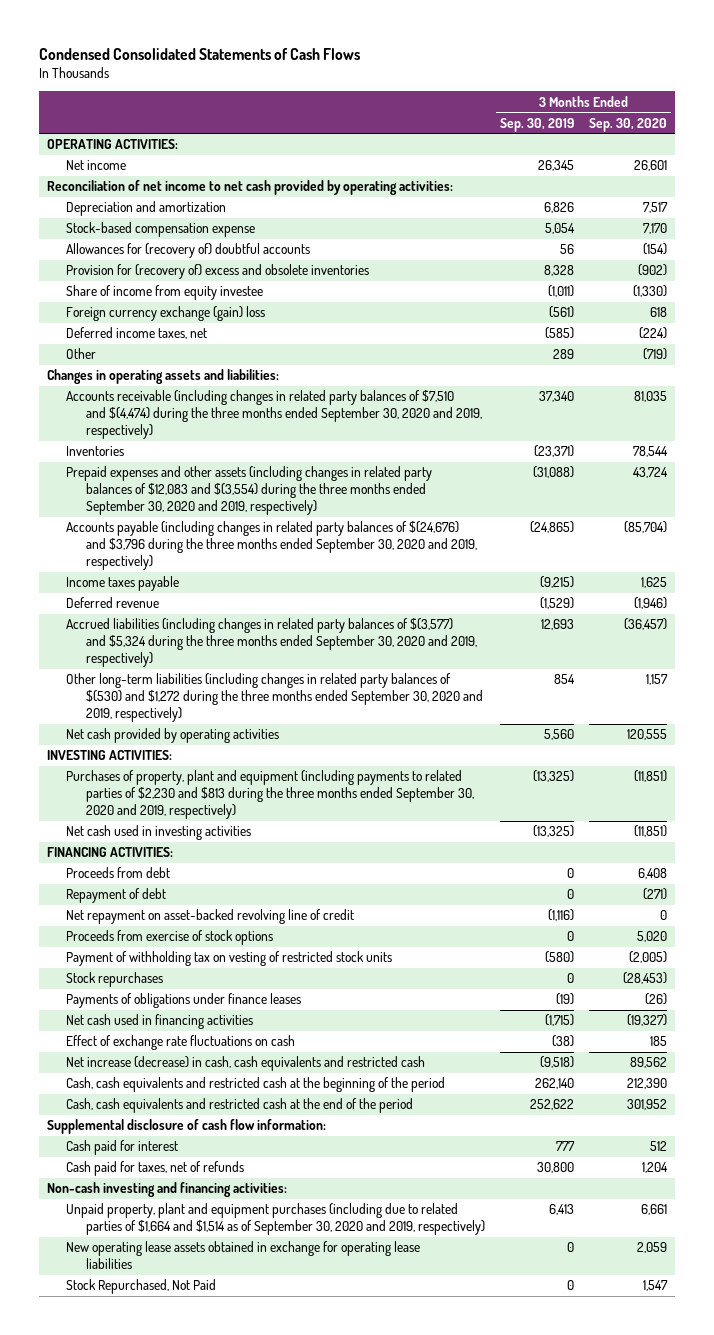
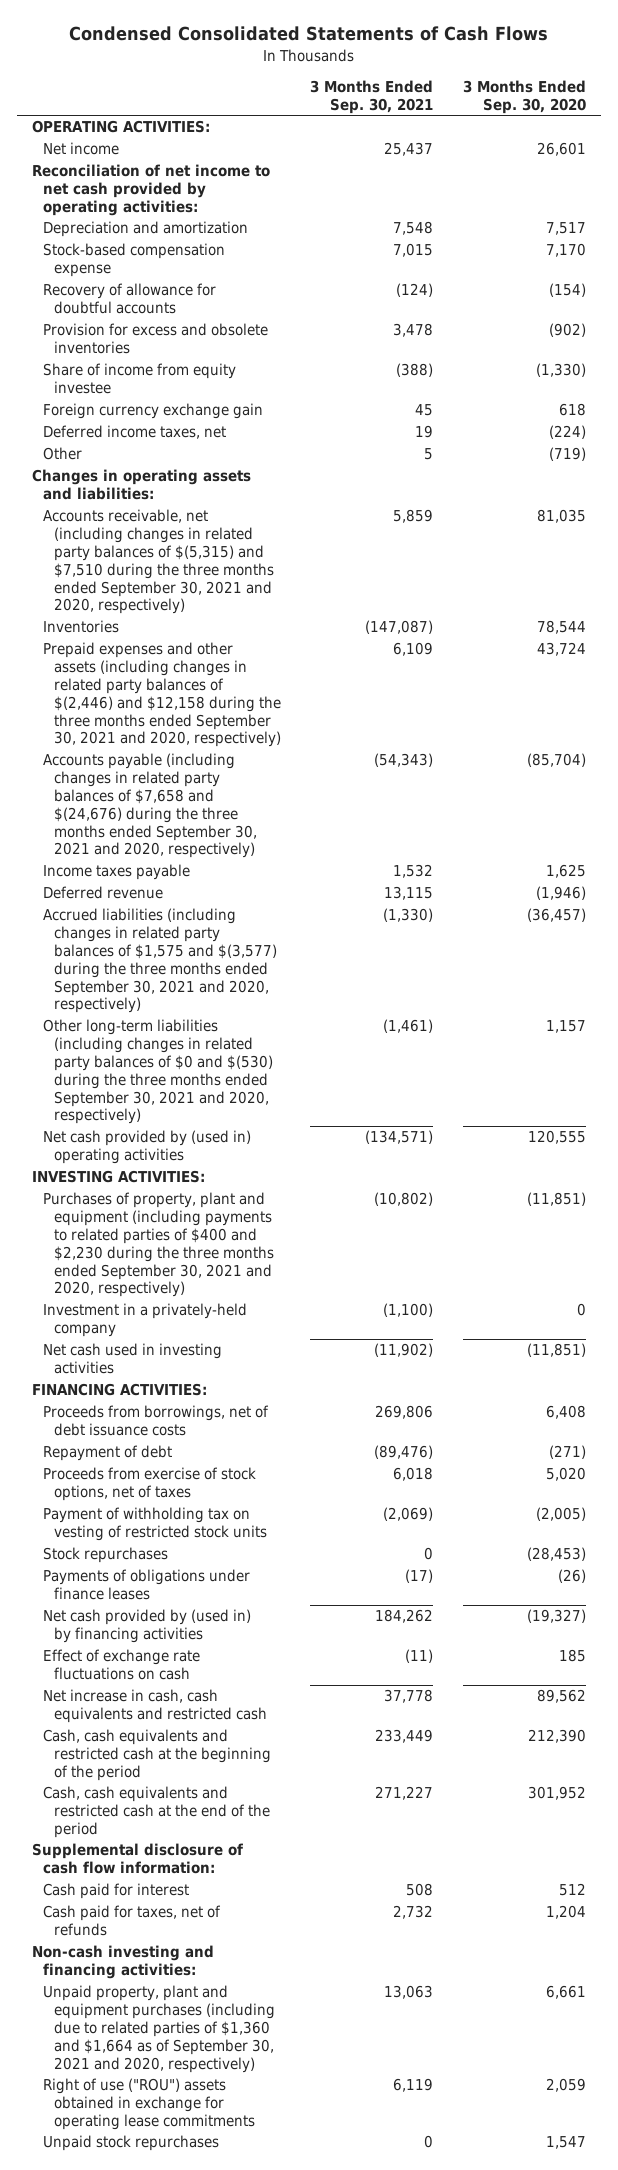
[500,117,575,132] Sep. 30, 2019 -> none
none -> [310,80,434,114] 3 Months Ended Sep. 30, 2021
[66,243,311,259] Allowances for (recovery of) doubtful accounts -> [42,283,216,315] Recovery of allowance for doubtful accounts
[66,264,370,280] Provision for (recovery of) excess and obsolete inventories -> [42,323,268,355] Provision for excess and obsolete inventories
[66,306,266,322] Foreign currency exchange (gain) loss -> [42,403,263,420] Foreign currency exchange gain
[66,390,482,440] Accounts receivable (including changes in related party balances of $7,510 and $(4,474) during the three months ended September 30, 2020 and 2019, respectively) -> [42,509,274,615] Accounts receivable, net (including changes in related party balances of $(5,315) and $7,510 during the three months ended September 30, 2021 and 2020, respectively)
[66,466,433,516] Prepaid expenses and other assets (including changes in related party balances of $12,083 and $(3,554) during the three months ended September 30, 2020 and 2019, respectively) -> [42,642,281,748] Prepaid expenses and other assets (including changes in related party balances of $(2,446) and $12,158 during the three months ended September 30, 2021 and 2020, respectively)
[66,521,477,571] Accounts payable (including changes in related party balances of $(24,676) and $3,796 during the three months ended September 30, 2020 and 2019, respectively) -> [42,753,257,859] Accounts payable (including changes in related party balances of $7,658 and $(24,676) during the three months ended September 30, 2021 and 2020, respectively)
[66,618,477,668] Accrued liabilities (including changes in related party balances of $(3,577) and $5,324 during the three months ended September 30, 2020 and 2019, respectively) -> [42,908,277,1014] Accrued liabilities (including changes in related party balances of $1,575 and $(3,577) during the three months ended September 30, 2021 and 2020, respectively)
[66,673,483,723] Other long-term liabilities (including changes in related party balances of $(530) and $1,272 during the three months ended September 30, 2020 and 2019, respectively) -> [42,1019,273,1125] Other long-term liabilities (including changes in related party balances of $0 and $(530) during the three months ended September 30, 2021 and 2020, respectively)
[66,728,280,744] Net cash provided by operating activities -> [42,1130,251,1165] Net cash provided by (used in) operating activities
[66,770,474,820] Purchases of property, plant and equipment (including payments to related parties of $2,230 and $813 during the three months ended September 30, 2020 and 2019, respectively) -> [42,1192,274,1298] Purchases of property, plant and equipment (including payments to related parties of $400 and $2,230 during the three months ended September 30, 2021 and 2020, respectively)
none -> [42,1303,247,1338] Investment in a privately-held company
[66,867,171,879] Proceeds from debt -> [42,1405,269,1437] Proceeds from borrowings, net of debt issuance costs
[66,909,355,925] Net repayment on asset-backed revolving line of credit -> none
[66,930,274,946] Proceeds from exercise of stock options -> [42,1467,256,1502] Proceeds from exercise of stock options, net of taxes
[66,1014,254,1030] Net cash used in financing activities -> [42,1609,251,1644] Net cash provided by (used in) by financing activities
[66,1056,426,1072] Net increase (decrease) in cash, cash equivalents and restricted cash -> [42,1689,267,1724] Net increase in cash, cash equivalents and restricted cash
[66,1203,485,1236] Unpaid property, plant and equipment purchases (including due to related parties of $1,664 and $1,514 as of September 30, 2020 and 2019, respectively) -> [42,1985,275,2073] Unpaid property, plant and equipment purchases (including due to related parties of $1,360 and $1,664 as of September 30, 2021 and 2020, respectively)
[66,1241,421,1270] New operating lease assets obtained in exchange for operating lease liabilities -> [42,2078,255,2130] Right of use ("ROU") assets obtained in exchange for operating lease commitments
[66,1279,217,1295] Stock Repurchased, Not Paid -> [42,2135,219,2152] Unpaid stock repurchases

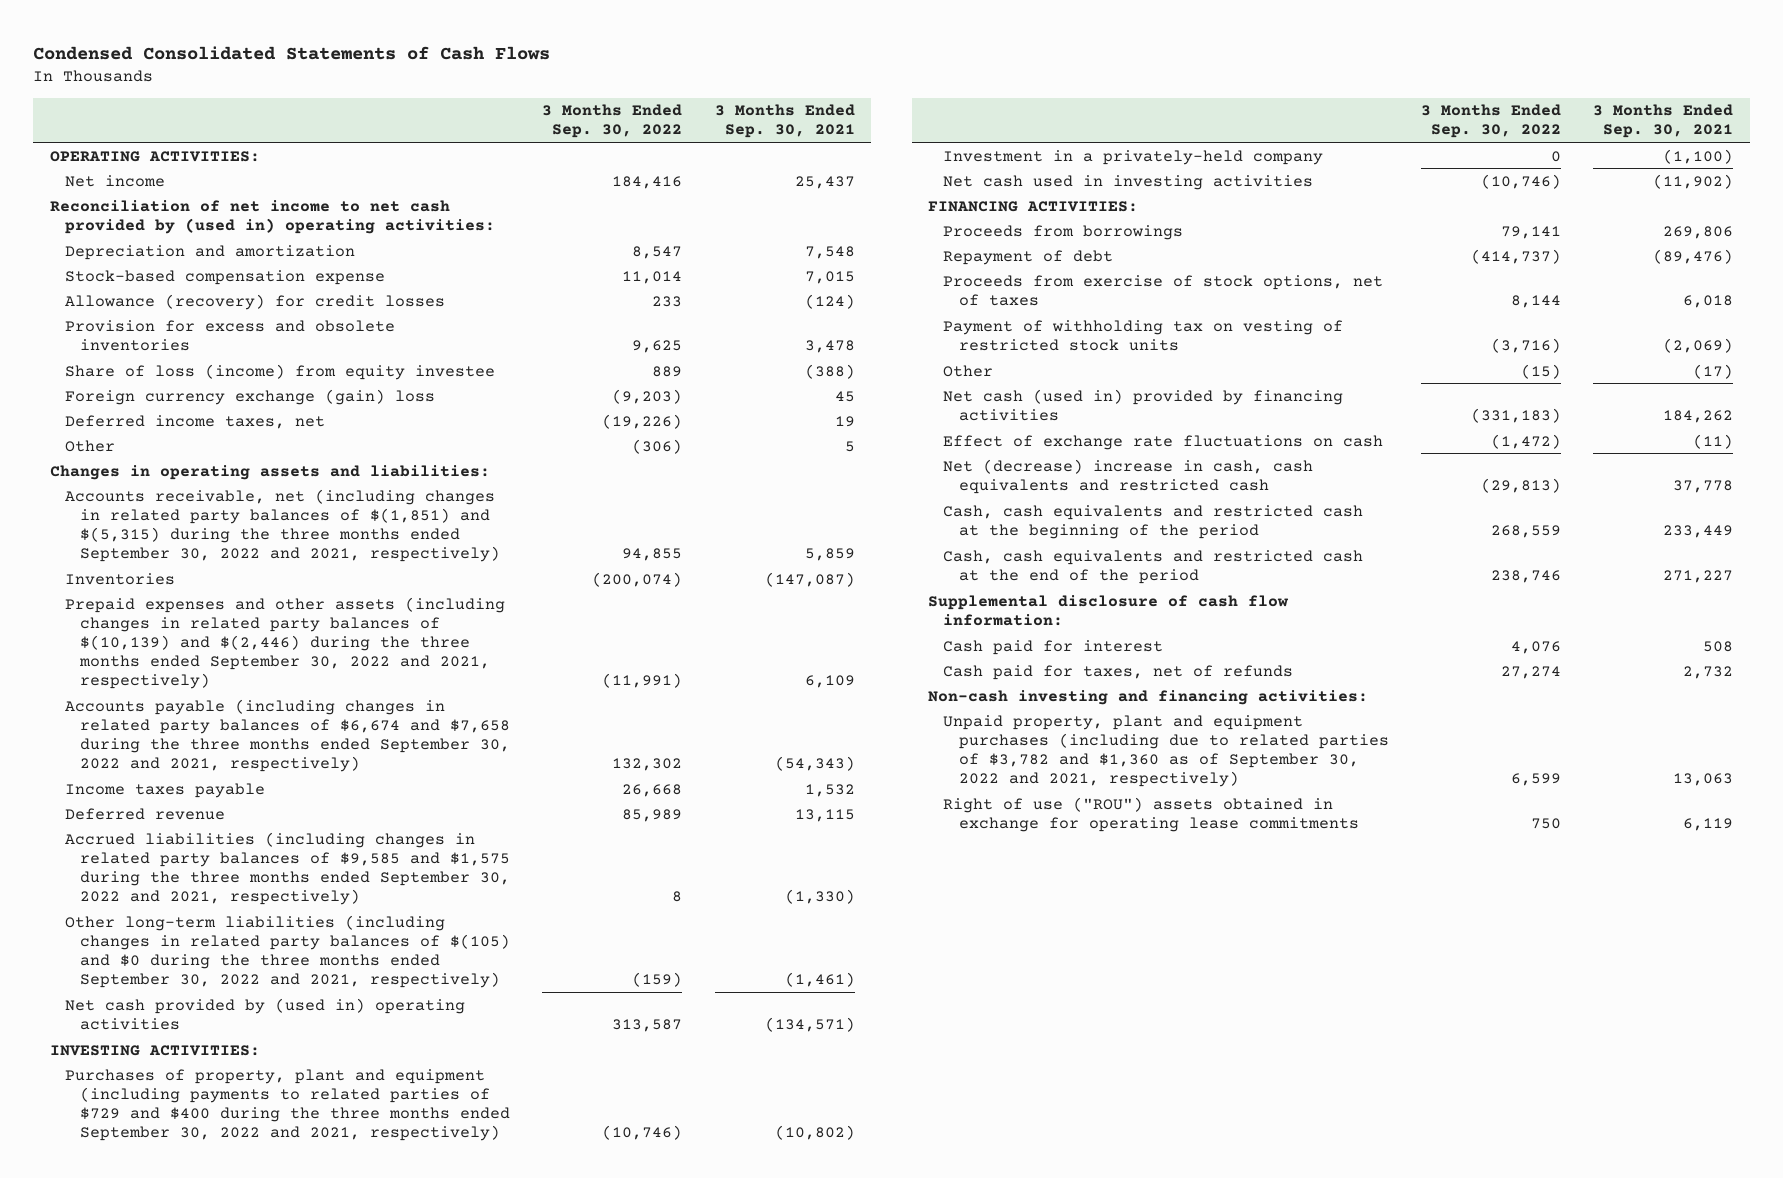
[462,80,586,114] 3 Months Ended Sep. 30, 2020 -> none
none -> [542,104,683,139] 3 Months Ended Sep. 30, 2022
[31,164,270,216] Reconciliation of net income to net cash provided by operating activities: -> [49,199,495,234] Reconciliation of net income to net cash provided by (used in) operating activities:
[42,283,216,315] Recovery of allowance for doubtful accounts -> [64,293,445,310] Allowance (recovery) for credit losses
[42,363,236,395] Share of income from equity investee -> [64,363,495,380] Share of loss (income) from equity investee
[42,403,263,420] Foreign currency exchange gain -> [64,388,435,405] Foreign currency exchange (gain) loss
[42,509,274,615] Accounts receivable, net (including changes in related party balances of $(5,315) and $7,510 during the three months ended September 30, 2021 and 2020, respectively) -> [64,488,500,562] Accounts receivable, net (including changes in related party balances of $(1,851) and $(5,315) during the three months ended September 30, 2022 and 2021, respectively)
[42,642,281,748] Prepaid expenses and other assets (including changes in related party balances of $(2,446) and $12,158 during the three months ended September 30, 2021 and 2020, respectively) -> [64,596,505,689] Prepaid expenses and other assets (including changes in related party balances of $(10,139) and $(2,446) during the three months ended September 30, 2022 and 2021, respectively)
[42,753,257,859] Accounts payable (including changes in related party balances of $7,658 and $(24,676) during the three months ended September 30, 2021 and 2020, respectively) -> [64,698,510,772] Accounts payable (including changes in related party balances of $6,674 and $7,658 during the three months ended September 30, 2022 and 2021, respectively)
[42,908,277,1014] Accrued liabilities (including changes in related party balances of $1,575 and $(3,577) during the three months ended September 30, 2021 and 2020, respectively) -> [64,831,510,905] Accrued liabilities (including changes in related party balances of $9,585 and $1,575 during the three months ended September 30, 2022 and 2021, respectively)
[42,1019,273,1125] Other long-term liabilities (including changes in related party balances of $0 and $(530) during the three months ended September 30, 2021 and 2020, respectively) -> [64,914,510,988] Other long-term liabilities (including changes in related party balances of $(105) and $0 during the three months ended September 30, 2022 and 2021, respectively)
[42,1192,274,1298] Purchases of property, plant and equipment (including payments to related parties of $400 and $2,230 during the three months ended September 30, 2021 and 2020, respectively) -> [64,1068,510,1141] Purchases of property, plant and equipment (including payments to related parties of $729 and $400 during the three months ended September 30, 2022 and 2021, respectively)
[42,1405,269,1437] Proceeds from borrowings, net of debt issuance costs -> [943,224,1184,240] Proceeds from borrowings
[42,1547,168,1564] Stock repurchases -> none
[42,1569,250,1601] Payments of obligations under finance leases -> none
none -> [943,364,994,377] Other
[42,1609,251,1644] Net cash provided by (used in) by financing activities -> [943,388,1344,421] Net cash (used in) provided by financing activities
[42,1689,267,1724] Net increase in cash, cash equivalents and restricted cash -> [943,458,1314,494] Net (decrease) increase in cash, cash equivalents and restricted cash
[42,1985,275,2073] Unpaid property, plant and equipment purchases (including due to related parties of $1,360 and $1,664 as of September 30, 2021 and 2020, respectively) -> [943,714,1389,787] Unpaid property, plant and equipment purchases (including due to related parties of $3,782 and $1,360 as of September 30, 2022 and 2021, respectively)
[42,2135,219,2152] Unpaid stock repurchases -> none

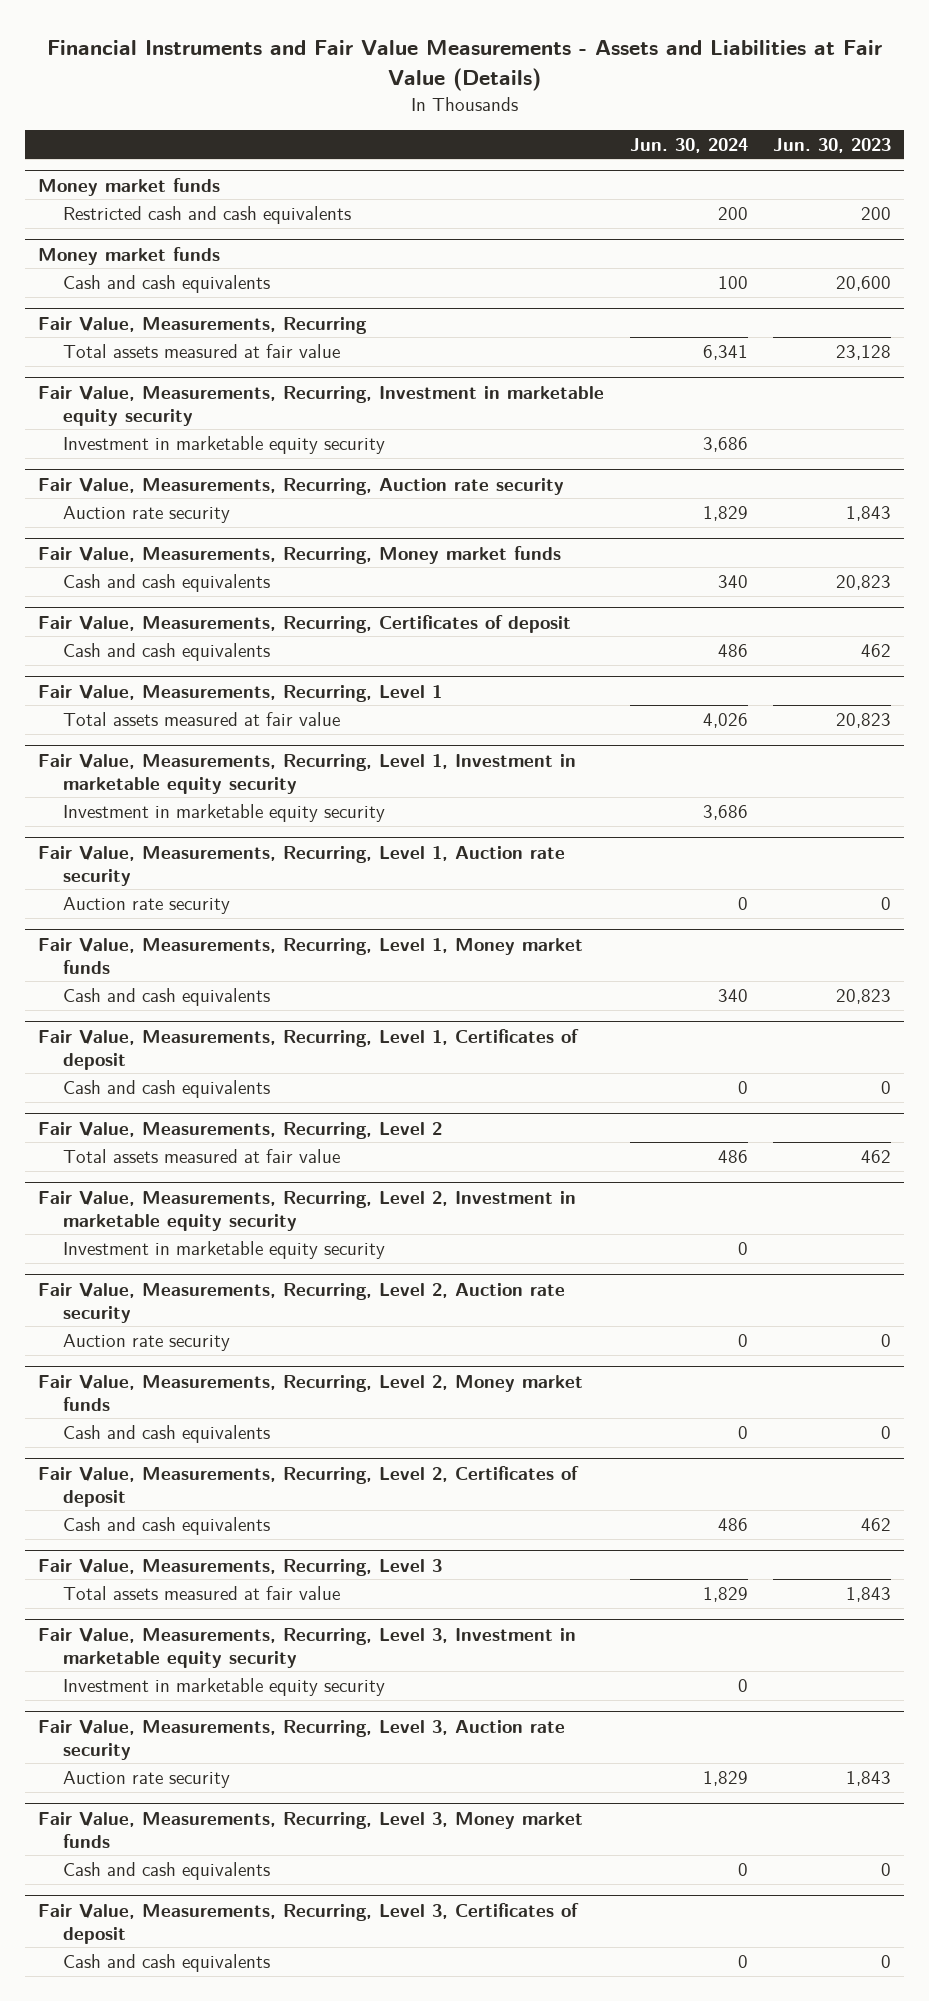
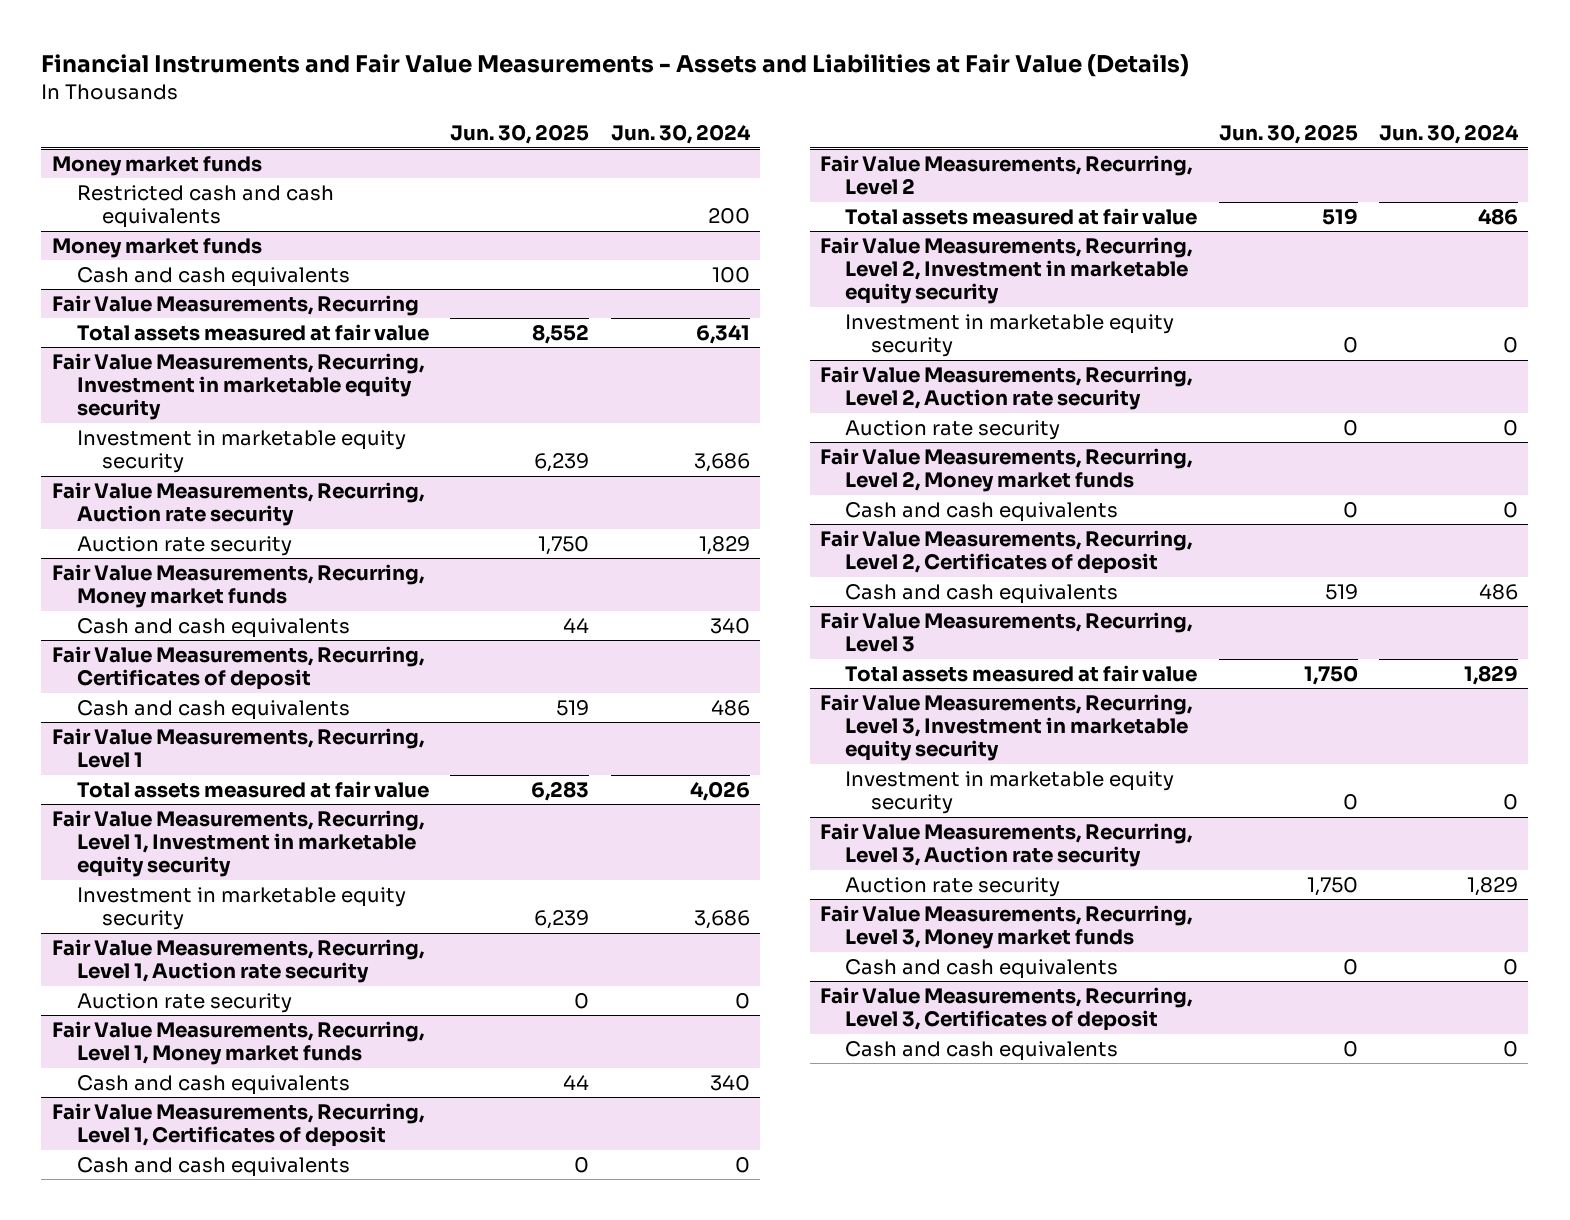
[773,137,892,153] Jun. 30, 2023 -> none
none -> [450,124,590,145] Jun. 30, 2025
[37,316,367,334] Fair Value, Measurements, Recurring -> [51,294,419,316] Fair Value Measurements, Recurring
[37,385,604,426] Fair Value, Measurements, Recurring, Investment in marketable equity security -> [51,352,424,421] Fair Value Measurements, Recurring, Investment in marketable equity security
[37,477,564,495] Fair Value, Measurements, Recurring, Auction rate security -> [51,481,424,527] Fair Value Measurements, Recurring, Auction rate security
[37,545,561,564] Fair Value, Measurements, Recurring, Money market funds -> [51,563,424,609] Fair Value Measurements, Recurring, Money market funds
[37,614,571,633] Fair Value, Measurements, Recurring, Certificates of deposit -> [51,645,424,691] Fair Value Measurements, Recurring, Certificates of deposit
[37,684,442,702] Fair Value, Measurements, Recurring, Level 1 -> [51,727,424,769] Fair Value Measurements, Recurring, Level 1
[37,753,576,794] Fair Value, Measurements, Recurring, Level 1, Investment in marketable equity security -> [51,809,424,878] Fair Value Measurements, Recurring, Level 1, Investment in marketable equity security
[37,845,565,886] Fair Value, Measurements, Recurring, Level 1, Auction rate security -> [51,938,424,984] Fair Value Measurements, Recurring, Level 1, Auction rate security
[37,937,583,974] Fair Value, Measurements, Recurring, Level 1, Money market funds -> [51,1020,424,1066] Fair Value Measurements, Recurring, Level 1, Money market funds
[37,1028,579,1070] Fair Value, Measurements, Recurring, Level 1, Certificates of deposit -> [51,1102,424,1148] Fair Value Measurements, Recurring, Level 1, Certificates of deposit
[37,1121,442,1139] Fair Value, Measurements, Recurring, Level 2 -> [820,154,1193,196] Fair Value Measurements, Recurring, Level 2
[37,1190,576,1231] Fair Value, Measurements, Recurring, Level 2, Investment in marketable equity security -> [820,236,1193,305] Fair Value Measurements, Recurring, Level 2, Investment in marketable equity security
[37,1282,565,1323] Fair Value, Measurements, Recurring, Level 2, Auction rate security -> [820,365,1193,411] Fair Value Measurements, Recurring, Level 2, Auction rate security
[37,1374,583,1411] Fair Value, Measurements, Recurring, Level 2, Money market funds -> [820,447,1193,493] Fair Value Measurements, Recurring, Level 2, Money market funds
[37,1465,579,1507] Fair Value, Measurements, Recurring, Level 2, Certificates of deposit -> [820,529,1193,575] Fair Value Measurements, Recurring, Level 2, Certificates of deposit
[37,1558,442,1576] Fair Value, Measurements, Recurring, Level 3 -> [820,611,1193,653] Fair Value Measurements, Recurring, Level 3
[37,1627,576,1668] Fair Value, Measurements, Recurring, Level 3, Investment in marketable equity security -> [820,693,1193,762] Fair Value Measurements, Recurring, Level 3, Investment in marketable equity security
[37,1719,565,1760] Fair Value, Measurements, Recurring, Level 3, Auction rate security -> [820,822,1193,868] Fair Value Measurements, Recurring, Level 3, Auction rate security
[37,1811,583,1848] Fair Value, Measurements, Recurring, Level 3, Money market funds -> [820,904,1193,950] Fair Value Measurements, Recurring, Level 3, Money market funds
[37,1902,579,1944] Fair Value, Measurements, Recurring, Level 3, Certificates of deposit -> [820,986,1193,1032] Fair Value Measurements, Recurring, Level 3, Certificates of deposit

